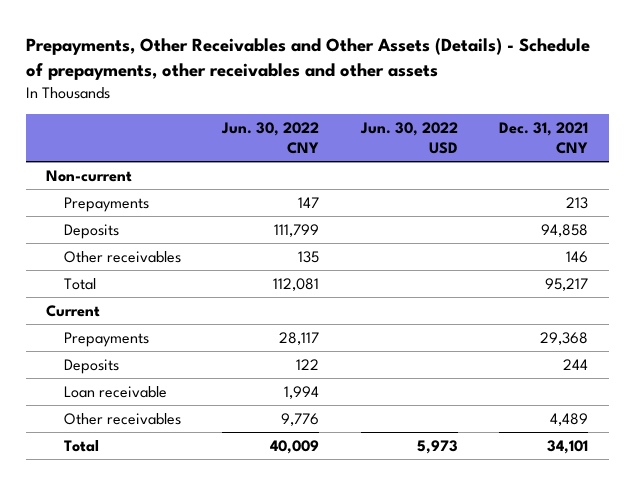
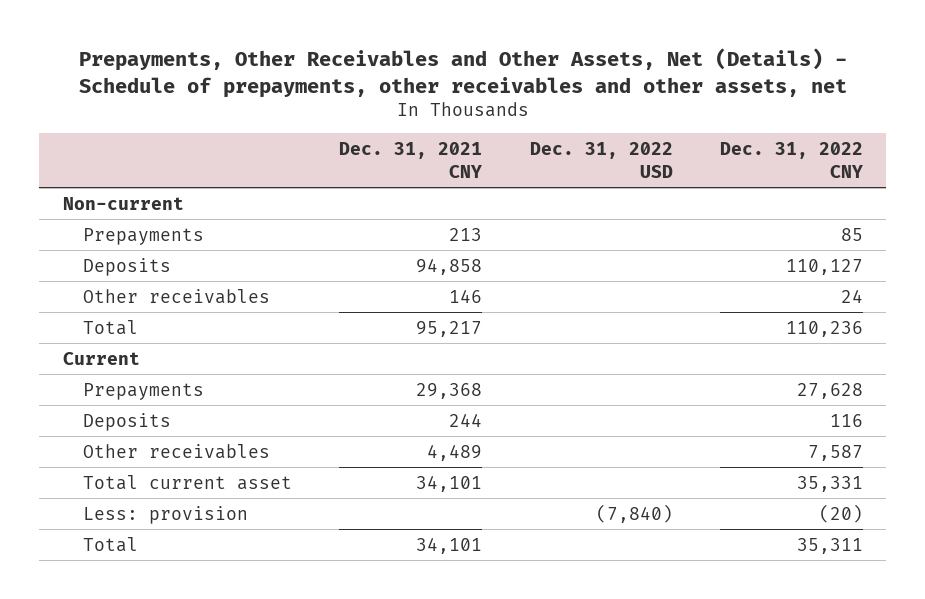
[25,37,590,80] Prepayments, Other Receivables and Other Assets (Details) - Schedule of prepayments, other receivables and other assets -> [78,47,847,98] Prepayments, Other Receivables and Other Assets, Net (Details) - Schedule of prepayments, other receivables and other assets, net
[221,121,320,155] Jun. 30, 2022 CNY -> none
[359,121,458,155] Jun. 30, 2022 USD -> none
none -> [529,142,673,178] Dec. 31, 2022 USD
none -> [719,142,863,178] Dec. 31, 2022 CNY
[63,385,167,398] Loan receivable -> none
none -> [83,474,293,490] Total current asset
none -> [83,505,249,524] Less: provision

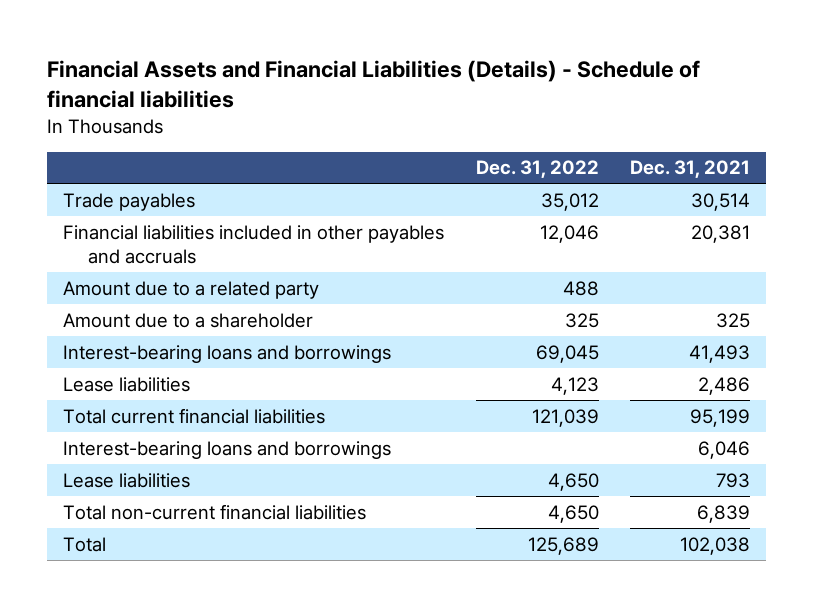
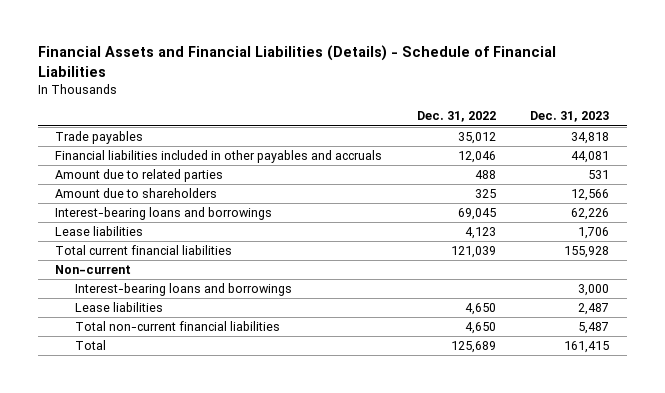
[47,59,701,108] Financial Assets and Financial Liabilities (Details) - Schedule of financial liabilities -> [37,45,556,77] Financial Assets and Financial Liabilities (Details) - Schedule of Financial Liabilities
[630,160,751,179] Dec. 31, 2021 -> none
none -> [530,111,610,123] Dec. 31, 2023
[62,280,319,299] Amount due to a related party -> [55,169,224,183] Amount due to related parties
[62,312,313,328] Amount due to a shareholder -> [55,188,218,199] Amount due to shareholders
none -> [55,265,132,275] Non-current

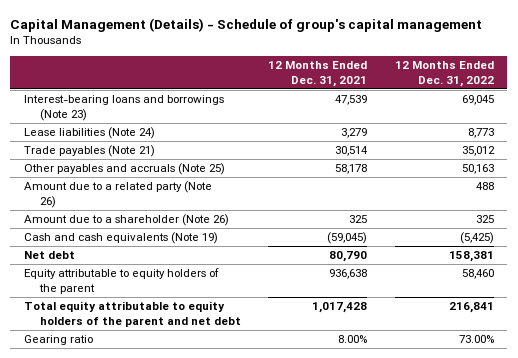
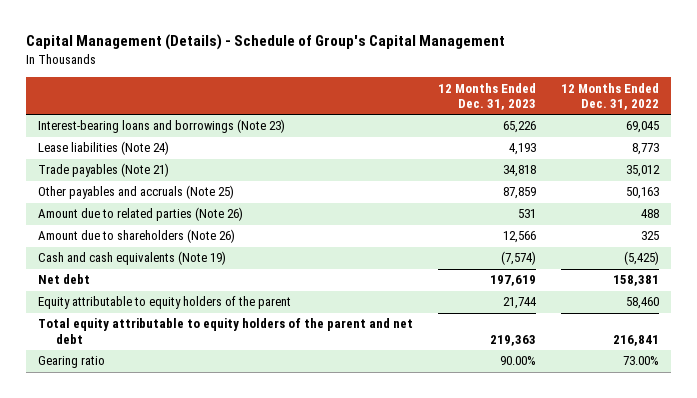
[10,17,483,32] Capital Management (Details) - Schedule of group's capital management -> [26,34,506,51] Capital Management (Details) - Schedule of Group's Capital Management
[268,61,368,87] 12 Months Ended Dec. 31, 2021 -> none
none -> [438,82,537,111] 12 Months Ended Dec. 31, 2023
[24,181,213,209] Amount due to a related party (Note 26) -> [38,207,244,222] Amount due to related parties (Note 26)
[24,214,230,227] Amount due to a shareholder (Note 26) -> [38,229,236,244] Amount due to shareholders (Note 26)

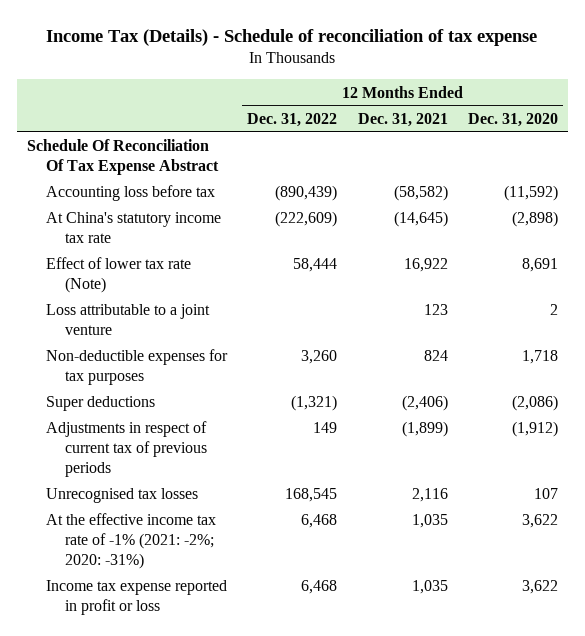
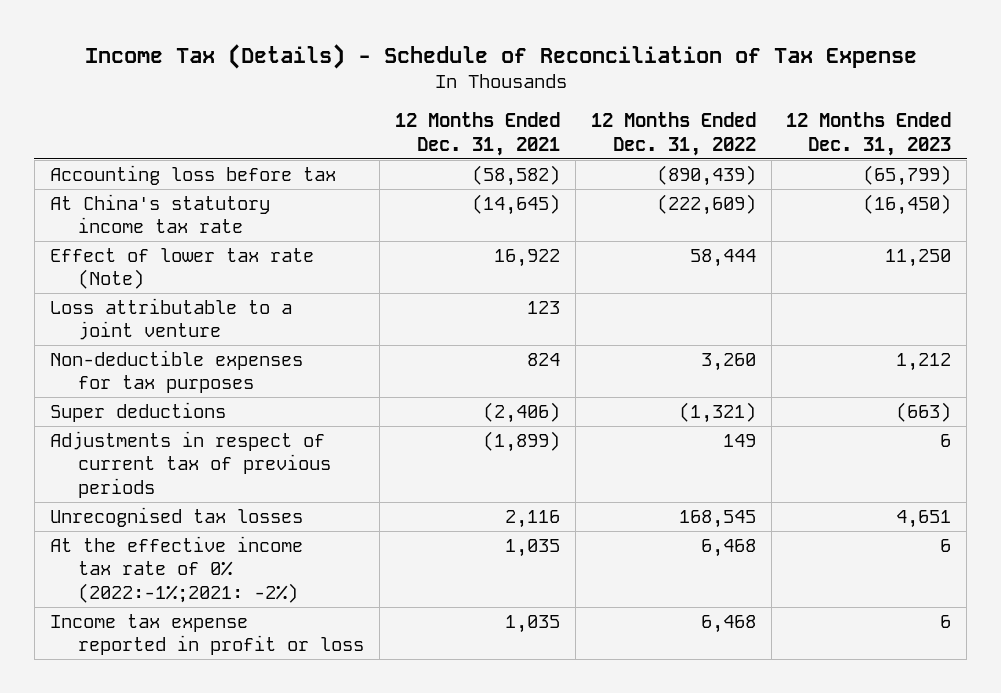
[46,28,538,46] Income Tax (Details) - Schedule of reconciliation of tax expense -> [84,44,917,70] Income Tax (Details) - Schedule of Reconciliation of Tax Expense
[467,112,558,127] Dec. 31, 2020 -> none
none -> [786,112,952,157] 12 Months Ended Dec. 31, 2023
[27,139,220,176] Schedule Of Reconciliation Of Tax Expense Abstract -> none
[46,513,217,570] At the effective income tax rate of -1% (2021: -2%; 2020: -31%) -> [49,535,303,604] At the effective income tax rate of 0% (2022:-1%;2021: -2%)

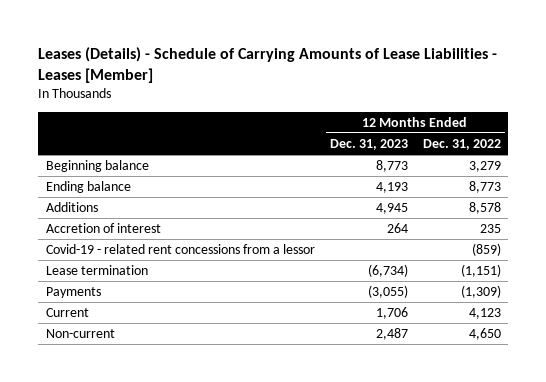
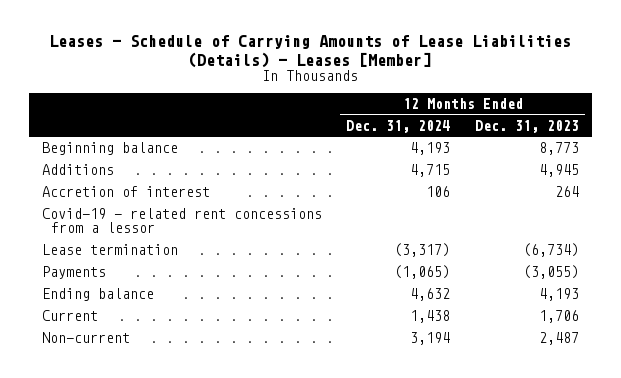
[38,46,498,83] Leases (Details) - Schedule of Carrying Amounts of Lease Liabilities - Leases [Member] -> [49,35,572,68] Leases - Schedule of Carrying Amounts of Lease Liabilities (Details) - Leases [Member]
[422,138,501,150] Dec. 31, 2022 -> none
none -> [346,119,451,133] Dec. 31, 2024
[45,181,131,194] Ending balance -> [41,288,154,302] Ending balance

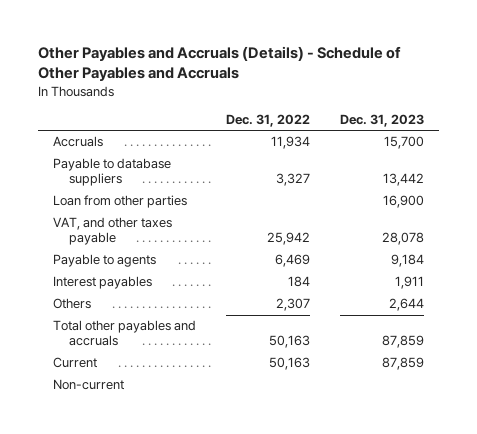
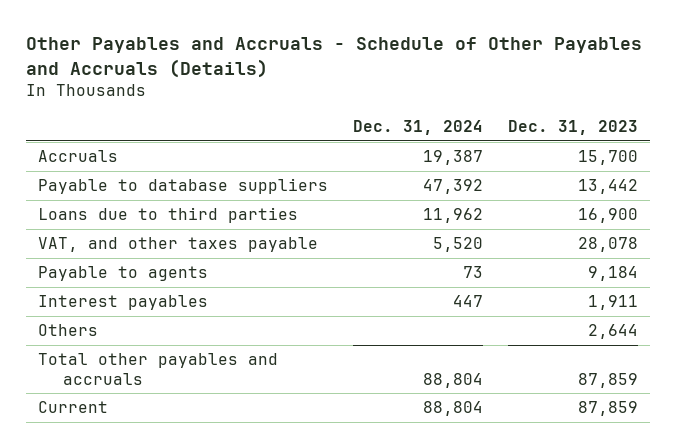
[38,46,402,82] Other Payables and Accruals (Details) - Schedule of Other Payables and Accruals -> [25,37,642,78] Other Payables and Accruals - Schedule of Other Payables and Accruals (Details)
[225,113,310,127] Dec. 31, 2022 -> none
none -> [352,120,483,136] Dec. 31, 2024
[53,195,188,209] Loan from other parties -> [38,207,299,224] Loans due to third parties
[53,379,125,391] Non-current -> none

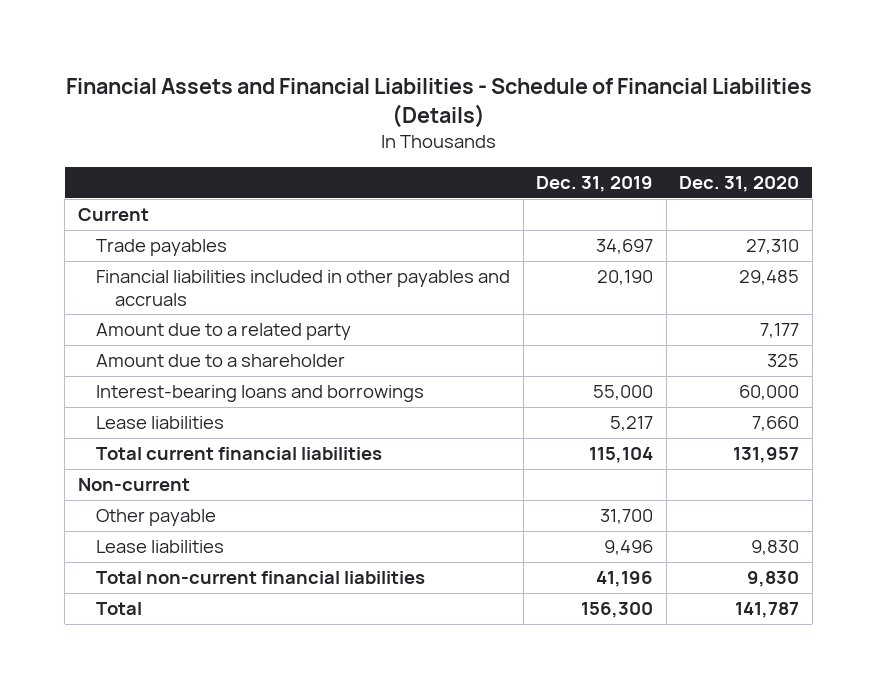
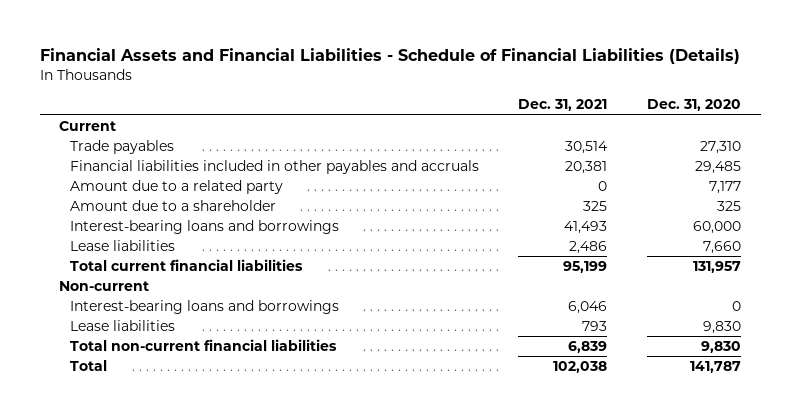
[536,176,654,193] Dec. 31, 2019 -> none
none -> [518,99,608,112] Dec. 31, 2021
[96,509,217,527] Other payable -> none
none -> [69,300,339,315] Interest-bearing loans and borrowings

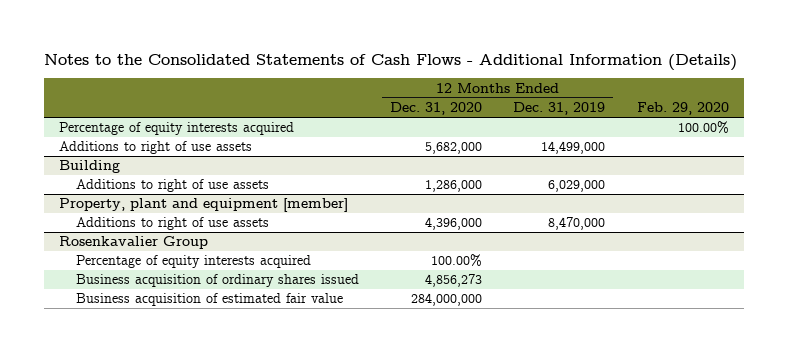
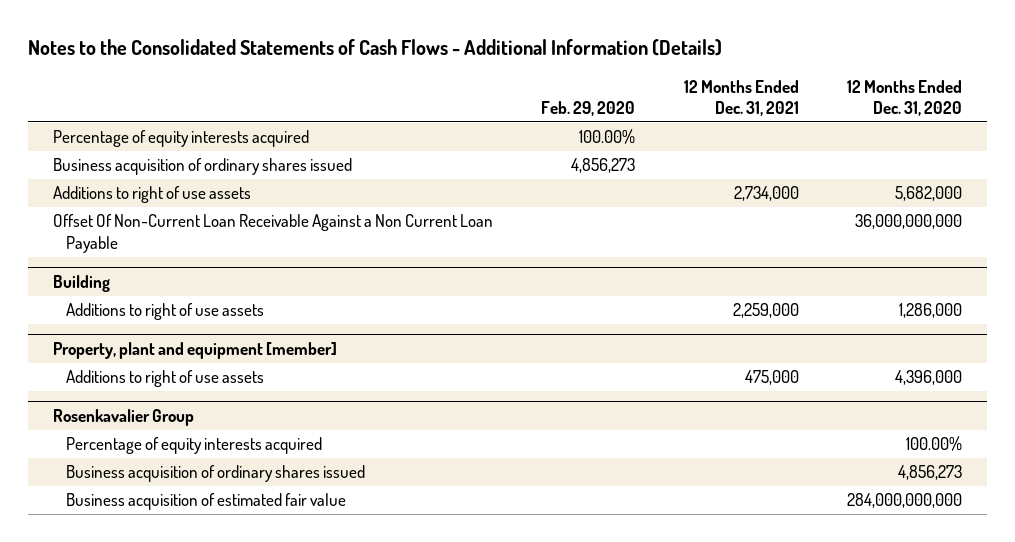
[513,102,606,116] Dec. 31, 2019 -> none
none -> [683,79,799,117] 12 Months Ended Dec. 31, 2021
none -> [52,158,352,176] Business acquisition of ordinary shares issued
none -> [52,214,493,253] Offset Of Non-Current Loan Receivable Against a Non Current Loan Payable
[411,293,483,307] 284,000,000 -> [847,493,963,509] 284,000,000,000

